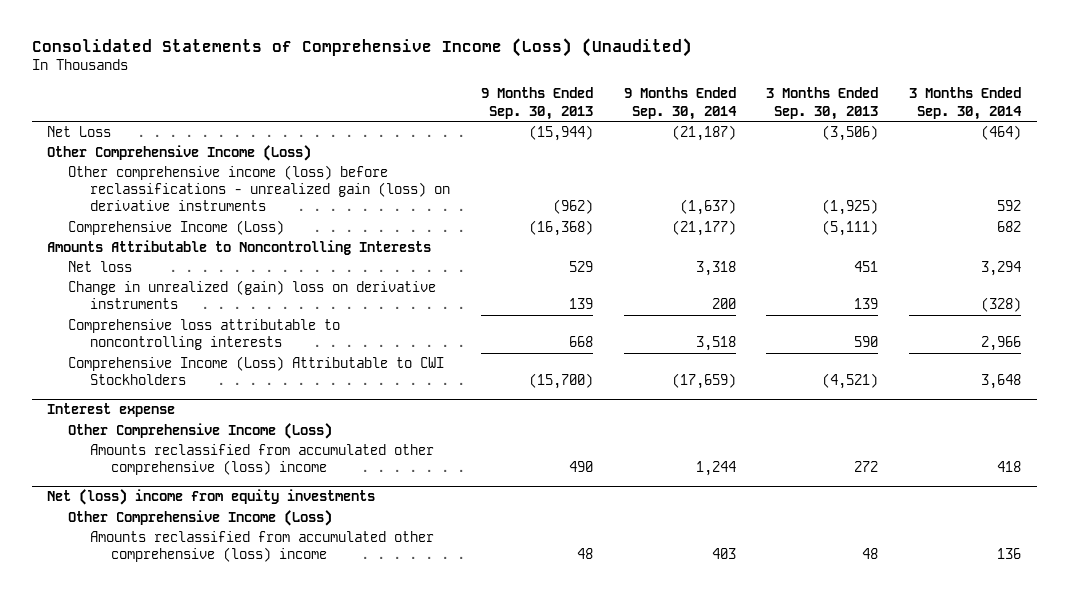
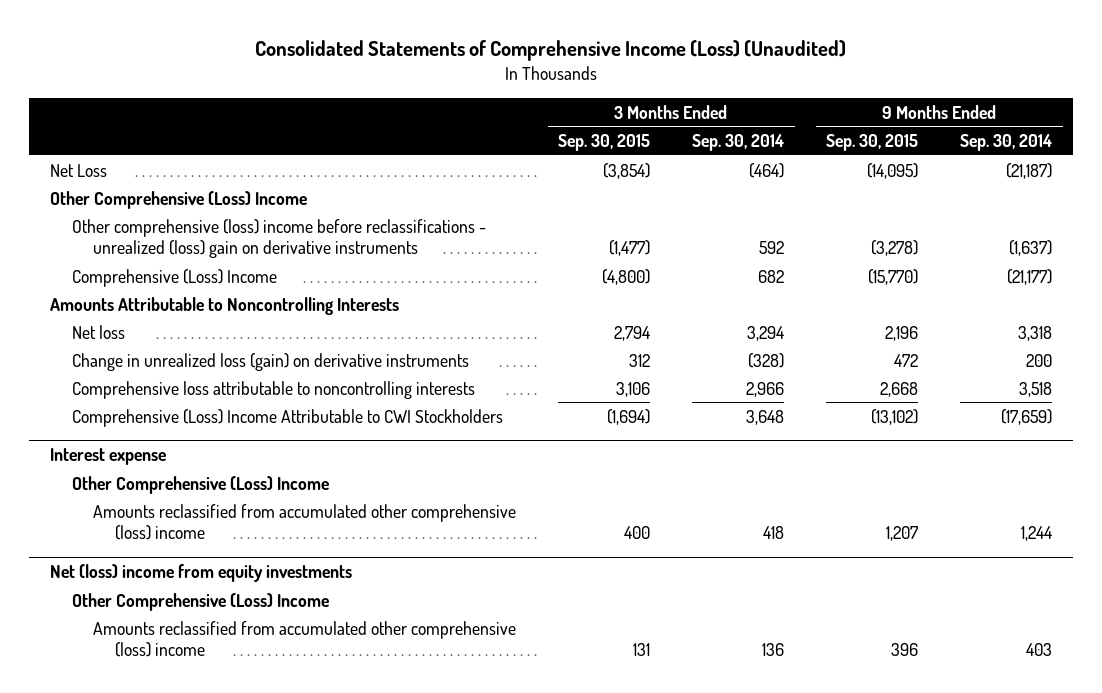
[480,87,593,120] 9 Months Ended Sep. 30, 2013 -> none
[766,87,879,120] 3 Months Ended Sep. 30, 2013 -> none
none -> [558,133,651,151] Sep. 30, 2015
none -> [826,133,919,151] Sep. 30, 2015
[47,144,312,161] Other Comprehensive Income (Loss) -> [49,190,307,209] Other Comprehensive (Loss) Income
[68,164,450,212] Other comprehensive income (loss) before reclassifications - unrealized gain (loss) on derivative instruments -> [71,218,486,259] Other comprehensive (loss) income before reclassifications - unrealized (loss) gain on derivative instruments
[68,219,285,235] Comprehensive Income (Loss) -> [71,268,277,287] Comprehensive (Loss) Income
[68,279,437,310] Change in unrealized (gain) loss on derivative instruments -> [71,352,469,371] Change in unrealized loss (gain) on derivative instruments
[68,355,445,386] Comprehensive Income (Loss) Attributable to CWI Stockholders -> [71,408,503,427] Comprehensive (Loss) Income Attributable to CWI Stockholders
[68,422,333,439] Other Comprehensive Income (Loss) -> [71,475,329,494] Other Comprehensive (Loss) Income
[68,509,333,526] Other Comprehensive Income (Loss) -> [71,592,329,611] Other Comprehensive (Loss) Income

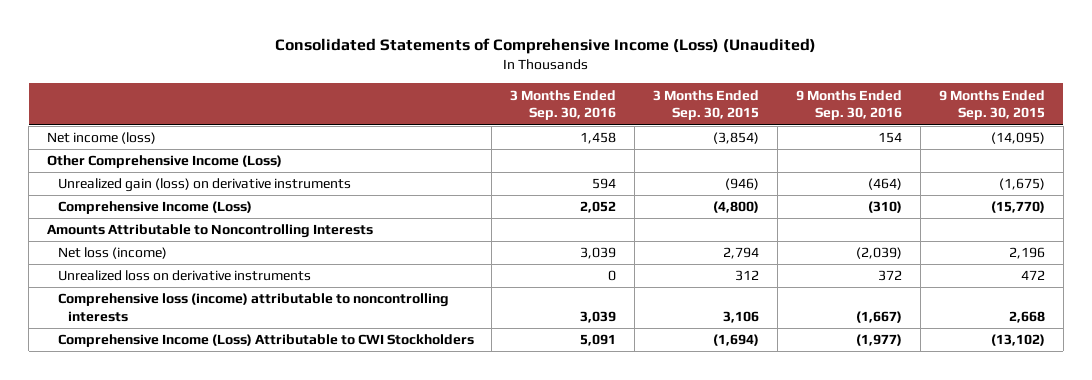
[692,133,785,151] Sep. 30, 2014 -> none
[960,133,1053,151] Sep. 30, 2014 -> none
none -> [510,89,617,121] 3 Months Ended Sep. 30, 2016
none -> [796,89,903,121] 9 Months Ended Sep. 30, 2016
[49,163,107,177] Net Loss -> [46,132,156,145] Net income (loss)
[49,190,307,209] Other Comprehensive (Loss) Income -> [46,155,282,169] Other Comprehensive Income (Loss)
[71,218,486,259] Other comprehensive (loss) income before reclassifications - unrealized (loss) gain on derivative instruments -> [57,178,351,193] Unrealized gain (loss) on derivative instruments
[609,240,651,257] (1,477) -> [725,178,760,191] (946)
[871,240,919,257] (3,278) -> [998,178,1045,191] (1,675)
[71,268,277,287] Comprehensive (Loss) Income -> [57,201,252,215] Comprehensive Income (Loss)
[49,448,166,466] Interest expense -> none
[71,475,329,494] Other Comprehensive (Loss) Income -> none
[93,503,517,541] Amounts reclassified from accumulated other comprehensive (loss) income -> none
[49,564,352,583] Net (loss) income from equity investments -> none
[71,592,329,611] Other Comprehensive (Loss) Income -> none
[93,620,517,658] Amounts reclassified from accumulated other comprehensive (loss) income -> none
[71,324,125,339] Net loss -> [57,247,167,260] Net loss (income)
[71,352,469,371] Change in unrealized loss (gain) on derivative instruments -> [57,270,311,282] Unrealized loss on derivative instruments
[71,380,475,399] Comprehensive loss attributable to noncontrolling interests -> [57,293,449,323] Comprehensive loss (income) attributable to noncontrolling interests
[71,408,503,427] Comprehensive (Loss) Income Attributable to CWI Stockholders -> [57,334,474,348] Comprehensive Income (Loss) Attributable to CWI Stockholders

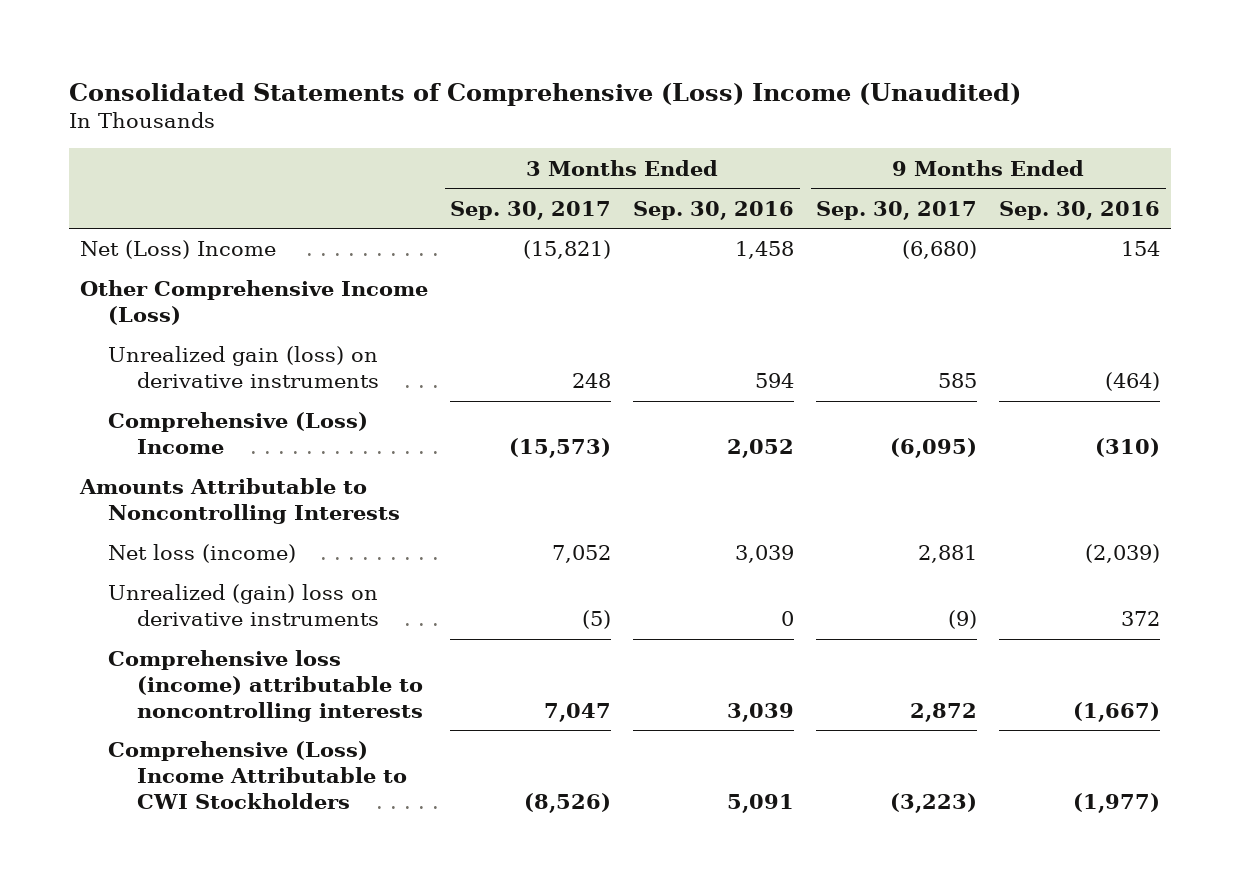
[274,38,816,55] Consolidated Statements of Comprehensive Income (Loss) (Unaudited) -> [68,82,1021,106] Consolidated Statements of Comprehensive (Loss) Income (Unaudited)
[653,89,760,121] 3 Months Ended Sep. 30, 2015 -> none
[938,89,1045,121] 9 Months Ended Sep. 30, 2015 -> none
none -> [450,200,612,220] Sep. 30, 2017
none -> [816,200,978,220] Sep. 30, 2017
[46,132,156,145] Net income (loss) -> [80,240,277,260] Net (Loss) Income
[57,201,252,215] Comprehensive Income (Loss) -> [108,412,369,455] Comprehensive (Loss) Income
[57,270,311,282] Unrealized loss on derivative instruments -> [108,584,379,627] Unrealized (gain) loss on derivative instruments
[57,334,474,348] Comprehensive Income (Loss) Attributable to CWI Stockholders -> [108,741,407,809] Comprehensive (Loss) Income Attributable to CWI Stockholders

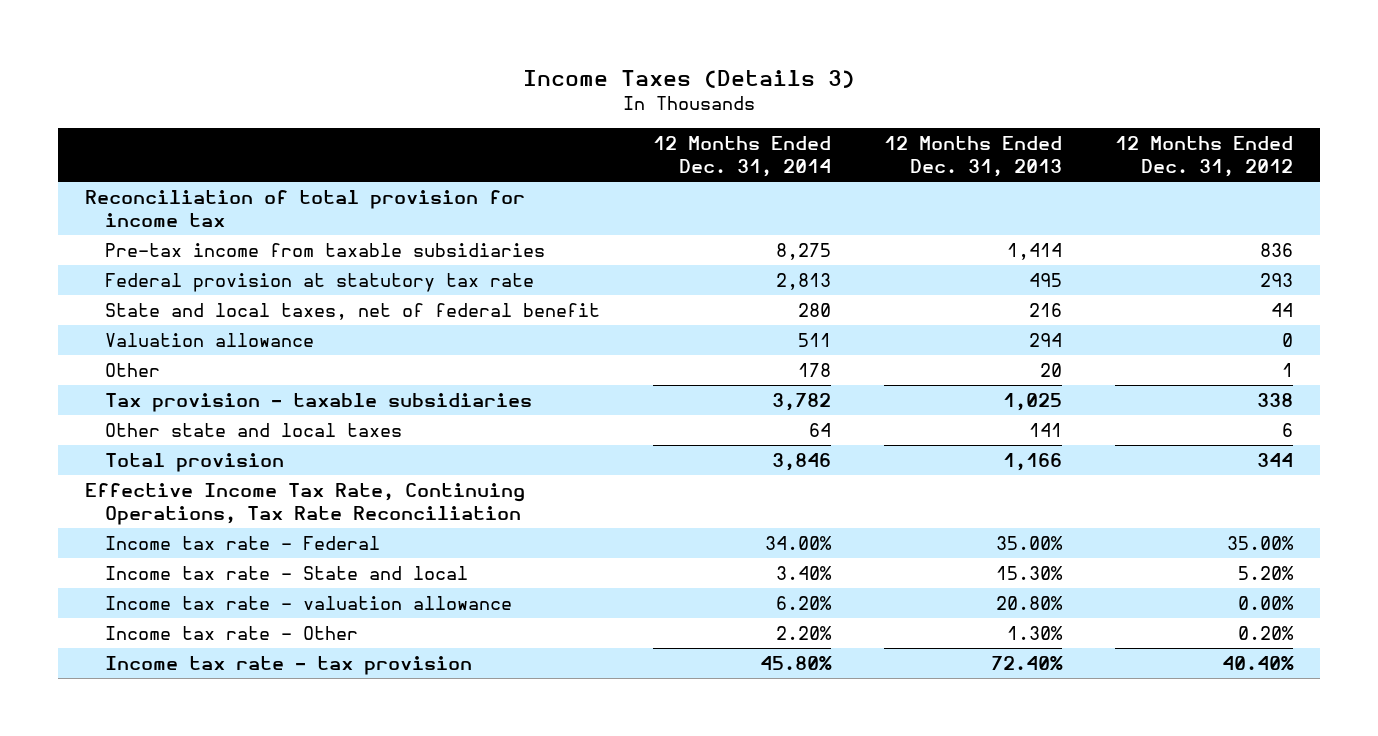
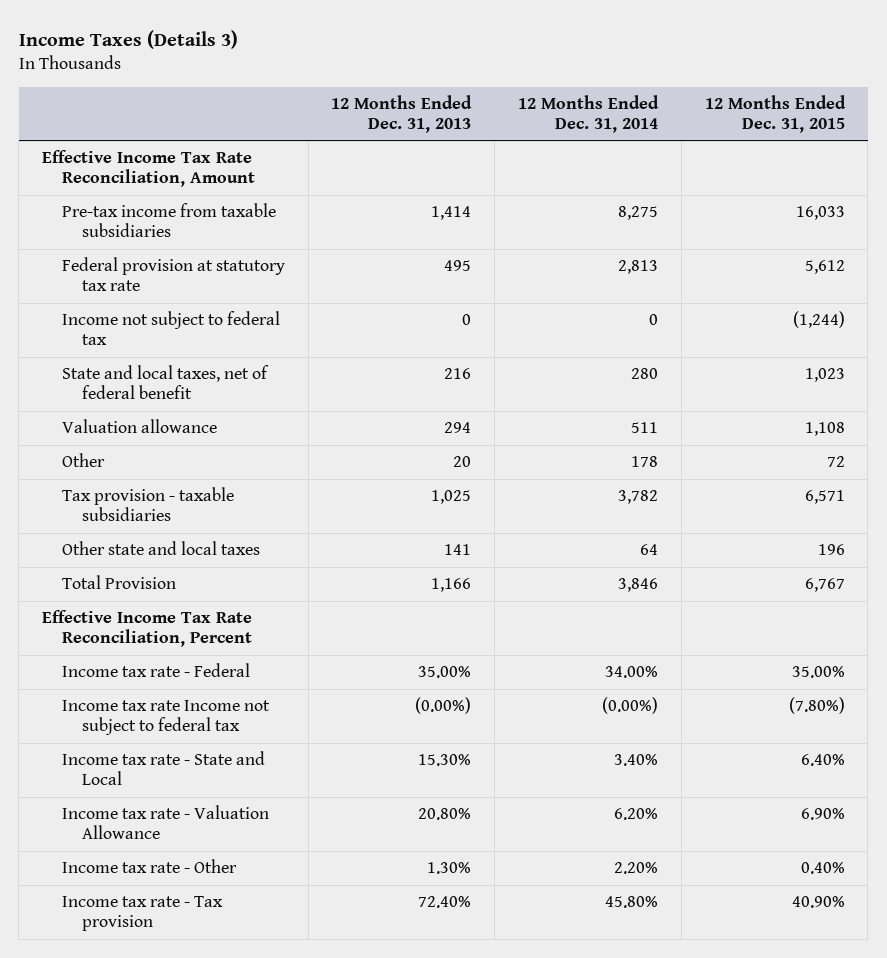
[1115,135,1294,177] 12 Months Ended Dec. 31, 2012 -> none
none -> [704,94,846,134] 12 Months Ended Dec. 31, 2015
[84,189,525,227] Reconciliation of total provision for income tax -> [42,150,255,188] Effective Income Tax Rate Reconciliation, Amount
none -> [61,311,280,346] Income not subject to federal tax
[104,452,284,472] Total provision -> [61,575,176,590] Total Provision
[84,482,525,525] Effective Income Tax Rate, Continuing Operations, Tax Rate Reconciliation -> [42,610,253,648] Effective Income Tax Rate Reconciliation, Percent
none -> [61,700,270,736] Income tax rate Income not subject to federal tax
[104,565,468,580] Income tax rate - State and local -> [61,751,265,786] Income tax rate - State and Local
[104,595,512,610] Income tax rate - valuation allowance -> [61,805,269,840] Income tax rate - Valuation Allowance
[104,655,472,675] Income tax rate - tax provision -> [61,896,223,932] Income tax rate - Tax provision

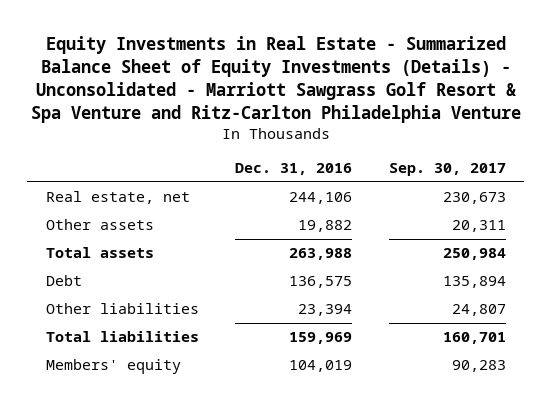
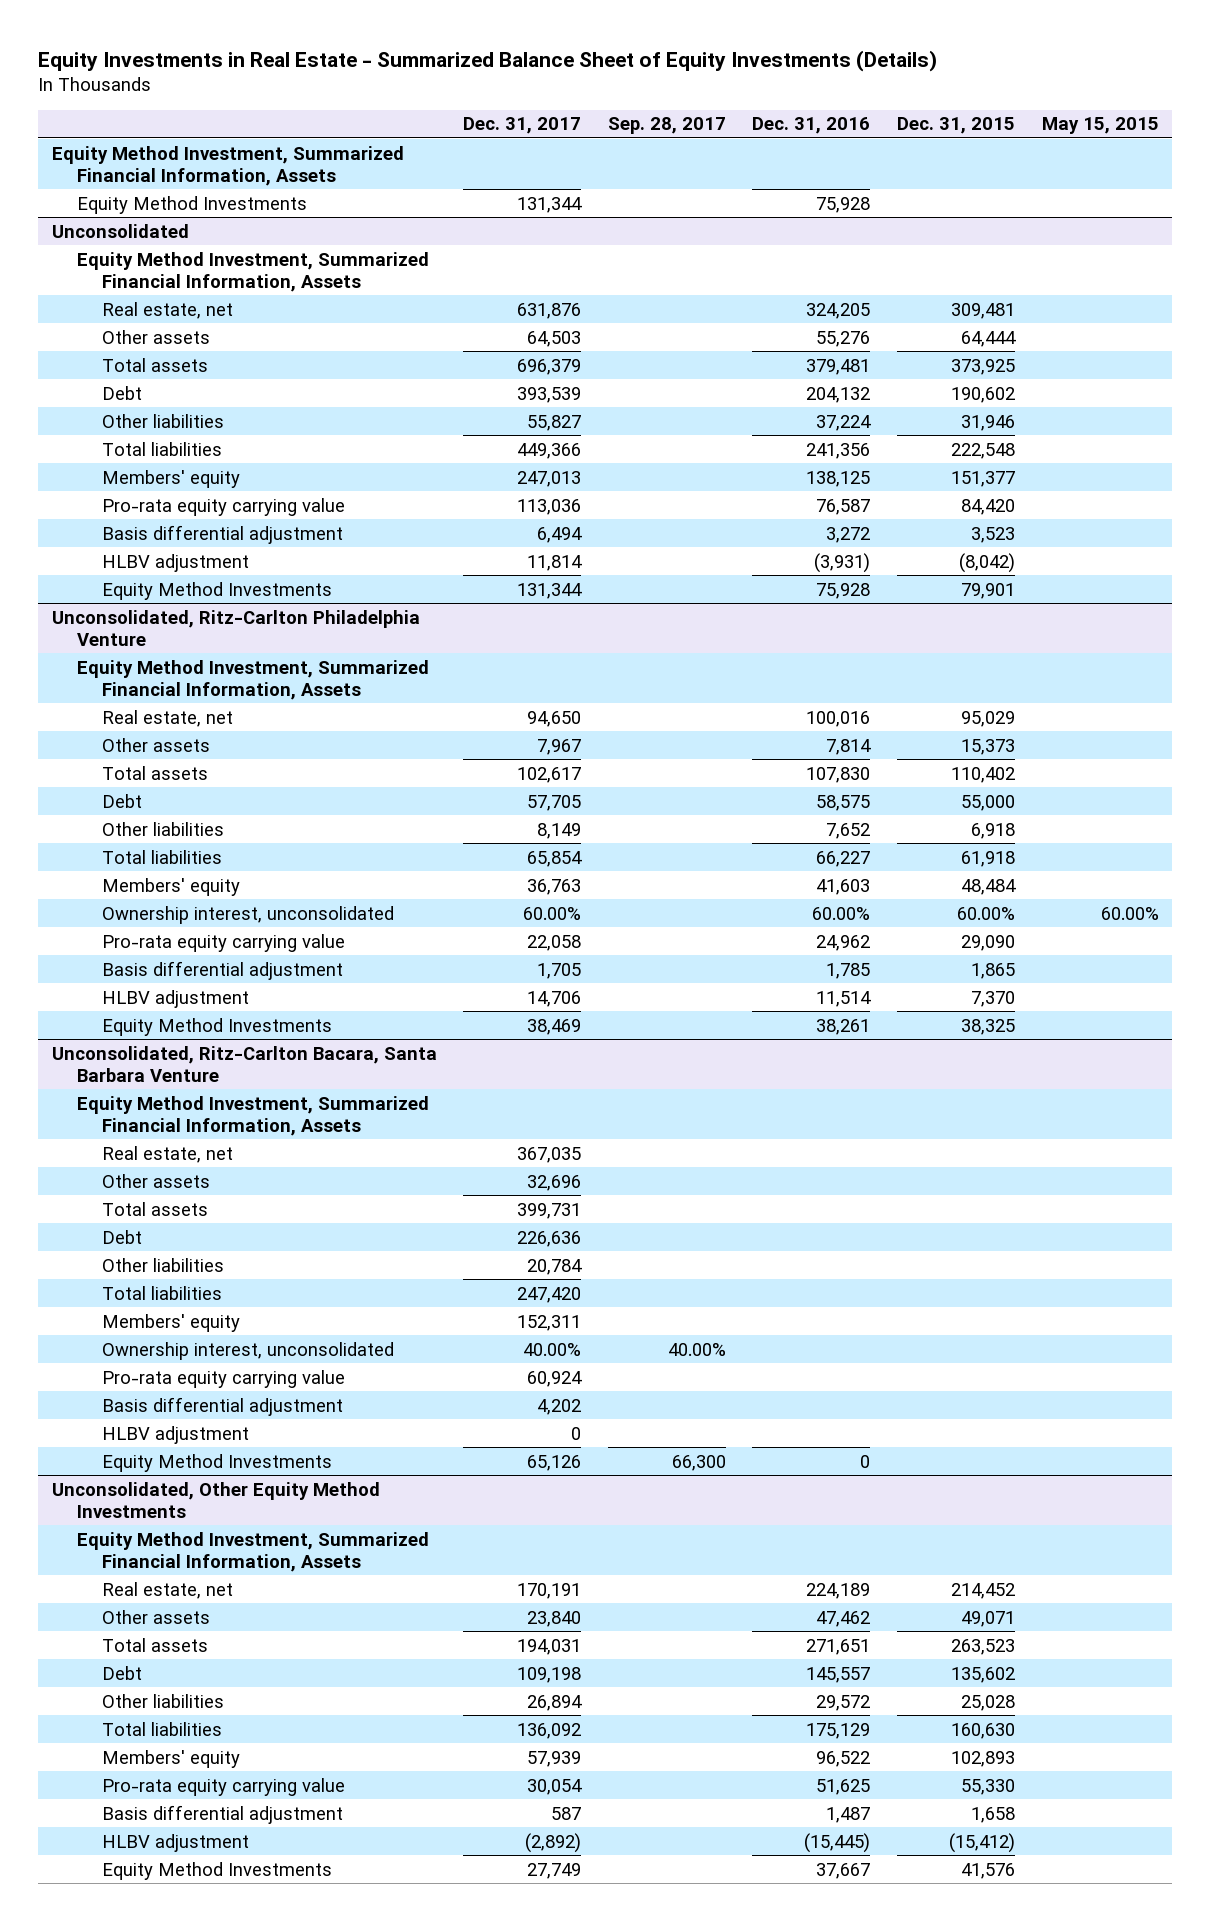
[30,36,521,123] Equity Investments in Real Estate - Summarized Balance Sheet of Equity Investments (Details) - Unconsolidated - Marriott Sawgrass Golf Resort & Spa Venture and Ritz-Carlton Philadelphia Venture -> [38,49,938,72] Equity Investments in Real Estate - Summarized Balance Sheet of Equity Investments (Details)
[388,163,506,177] Sep. 30, 2017 -> none
none -> [463,117,582,135] Dec. 31, 2017
none -> [607,117,726,135] Sep. 28, 2017
none -> [896,117,1015,135] Dec. 31, 2015
none -> [1041,117,1159,135] May 15, 2015
none -> [51,145,404,186] Equity Method Investment, Summarized Financial Information, Assets
none -> [76,195,307,214] Equity Method Investments
none -> [51,223,189,238] Unconsolidated
none -> [76,251,429,292] Equity Method Investment, Summarized Financial Information, Assets
[289,192,353,205] 244,106 -> [806,302,871,319] 324,205
[298,220,353,233] 19,882 -> [816,330,871,347] 55,276
[289,248,353,261] 263,988 -> [806,358,871,375] 379,481
[289,276,353,289] 136,575 -> [806,386,871,403] 204,132
[298,304,353,317] 23,394 -> [816,414,872,431] 37,224
[289,332,353,345] 159,969 -> [806,442,871,459] 241,356
[289,360,353,373] 104,019 -> [806,470,871,487] 138,125
none -> [101,497,345,516] Pro-rata equity carrying value
none -> [101,524,343,544] Basis differential adjustment
none -> [101,553,249,572] HLBV adjustment
none -> [101,581,332,600] Equity Method Investments
none -> [51,609,420,646] Unconsolidated, Ritz-Carlton Philadelphia Venture
none -> [76,659,429,700] Equity Method Investment, Summarized Financial Information, Assets
none -> [101,709,233,727] Real estate, net
none -> [101,737,210,752] Other assets
none -> [101,765,208,780] Total assets
none -> [101,793,142,808] Debt
none -> [101,821,224,836] Other liabilities
none -> [101,849,222,864] Total liabilities
none -> [101,877,240,896] Members' equity
none -> [101,905,394,924] Ownership interest, unconsolidated
none -> [101,933,345,952] Pro-rata equity carrying value
none -> [101,960,343,980] Basis differential adjustment
none -> [101,989,249,1008] HLBV adjustment
none -> [101,1017,332,1036] Equity Method Investments
none -> [51,1045,437,1082] Unconsolidated, Ritz-Carlton Bacara, Santa Barbara Venture
none -> [76,1095,429,1136] Equity Method Investment, Summarized Financial Information, Assets
none -> [101,1145,233,1163] Real estate, net
none -> [101,1173,210,1188] Other assets
none -> [101,1201,208,1216] Total assets
none -> [101,1229,142,1244] Debt
none -> [101,1257,224,1272] Other liabilities
none -> [101,1285,222,1300] Total liabilities
none -> [101,1313,240,1332] Members' equity
none -> [101,1341,394,1360] Ownership interest, unconsolidated
none -> [101,1369,345,1388] Pro-rata equity carrying value
none -> [101,1396,343,1416] Basis differential adjustment
none -> [101,1425,249,1444] HLBV adjustment
none -> [101,1453,332,1472] Equity Method Investments
none -> [51,1481,380,1518] Unconsolidated, Other Equity Method Investments
none -> [76,1531,429,1572] Equity Method Investment, Summarized Financial Information, Assets
none -> [101,1581,233,1599] Real estate, net
none -> [101,1609,210,1624] Other assets
none -> [101,1637,208,1652] Total assets
none -> [101,1665,142,1680] Debt
none -> [101,1693,224,1708] Other liabilities
none -> [101,1721,222,1736] Total liabilities
none -> [101,1749,240,1768] Members' equity
none -> [101,1777,345,1796] Pro-rata equity carrying value
none -> [101,1804,343,1824] Basis differential adjustment
none -> [101,1833,249,1852] HLBV adjustment
none -> [101,1861,332,1880] Equity Method Investments

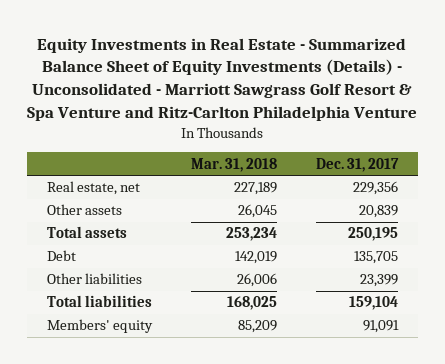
[38,49,938,72] Equity Investments in Real Estate - Summarized Balance Sheet of Equity Investments (Details) -> [27,37,418,121] Equity Investments in Real Estate - Summarized Balance Sheet of Equity Investments (Details) - Unconsolidated - Marriott Sawgrass Golf Resort & Spa Venture and Ritz-Carlton Philadelphia Venture
[607,117,726,135] Sep. 28, 2017 -> none
[752,117,871,135] Dec. 31, 2016 -> none
[896,117,1015,135] Dec. 31, 2015 -> none
[1041,117,1159,135] May 15, 2015 -> none
none -> [190,157,277,172] Mar. 31, 2018
[51,145,404,186] Equity Method Investment, Summarized Financial Information, Assets -> none
[76,195,307,214] Equity Method Investments -> none
[51,223,189,238] Unconsolidated -> none
[76,251,429,292] Equity Method Investment, Summarized Financial Information, Assets -> none
[101,497,345,516] Pro-rata equity carrying value -> none
[101,524,343,544] Basis differential adjustment -> none
[101,553,249,572] HLBV adjustment -> none
[101,581,332,600] Equity Method Investments -> none
[51,609,420,646] Unconsolidated, Ritz-Carlton Philadelphia Venture -> none
[76,659,429,700] Equity Method Investment, Summarized Financial Information, Assets -> none
[101,709,233,727] Real estate, net -> none
[101,737,210,752] Other assets -> none
[101,765,208,780] Total assets -> none
[101,793,142,808] Debt -> none
[101,821,224,836] Other liabilities -> none
[101,849,222,864] Total liabilities -> none
[101,877,240,896] Members' equity -> none
[101,905,394,924] Ownership interest, unconsolidated -> none
[101,933,345,952] Pro-rata equity carrying value -> none
[101,960,343,980] Basis differential adjustment -> none
[101,989,249,1008] HLBV adjustment -> none
[101,1017,332,1036] Equity Method Investments -> none
[51,1045,437,1082] Unconsolidated, Ritz-Carlton Bacara, Santa Barbara Venture -> none
[76,1095,429,1136] Equity Method Investment, Summarized Financial Information, Assets -> none
[101,1145,233,1163] Real estate, net -> none
[101,1173,210,1188] Other assets -> none
[101,1201,208,1216] Total assets -> none
[101,1229,142,1244] Debt -> none
[101,1257,224,1272] Other liabilities -> none
[101,1285,222,1300] Total liabilities -> none
[101,1313,240,1332] Members' equity -> none
[101,1341,394,1360] Ownership interest, unconsolidated -> none
[101,1369,345,1388] Pro-rata equity carrying value -> none
[101,1396,343,1416] Basis differential adjustment -> none
[101,1425,249,1444] HLBV adjustment -> none
[101,1453,332,1472] Equity Method Investments -> none
[51,1481,380,1518] Unconsolidated, Other Equity Method Investments -> none
[76,1531,429,1572] Equity Method Investment, Summarized Financial Information, Assets -> none
[101,1581,233,1599] Real estate, net -> none
[101,1609,210,1624] Other assets -> none
[101,1637,208,1652] Total assets -> none
[101,1665,142,1680] Debt -> none
[101,1693,224,1708] Other liabilities -> none
[101,1721,222,1736] Total liabilities -> none
[101,1749,240,1768] Members' equity -> none
[101,1777,345,1796] Pro-rata equity carrying value -> none
[101,1804,343,1824] Basis differential adjustment -> none
[101,1833,249,1852] HLBV adjustment -> none
[101,1861,332,1880] Equity Method Investments -> none
[517,302,582,319] 631,876 -> [352,181,398,196] 229,356
[527,330,582,347] 64,503 -> [358,205,398,219] 20,839
[517,358,582,375] 696,379 -> [347,227,398,242] 250,195
[517,386,582,403] 393,539 -> [353,251,398,265] 135,705
[527,414,582,431] 55,827 -> [359,274,398,288] 23,399
[517,442,582,459] 449,366 -> [348,296,398,311] 159,104
[517,470,582,487] 247,013 -> [362,320,399,334] 91,091

